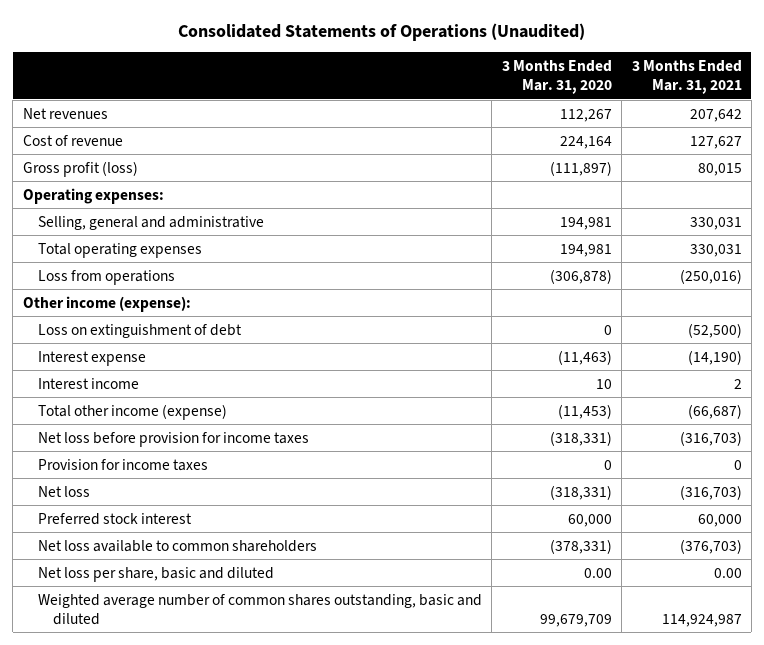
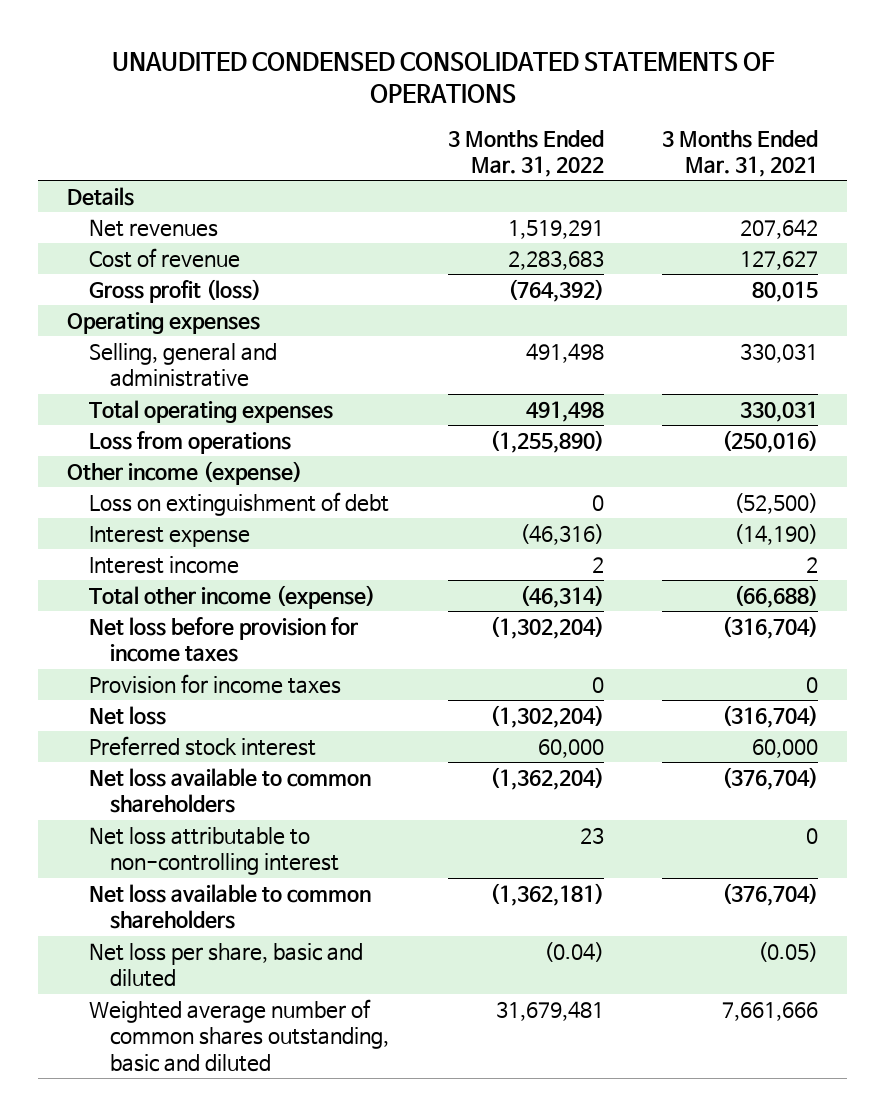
[178,22,586,41] Consolidated Statements of Operations (Unaudited) -> [111,51,775,103] UNAUDITED CONDENSED CONSOLIDATED STATEMENTS OF OPERATIONS
[501,60,612,95] 3 Months Ended Mar. 31, 2020 -> none
none -> [447,129,604,177] 3 Months Ended Mar. 31, 2022
none -> [67,187,135,207] Details
[22,187,164,204] Operating expenses: -> [67,312,261,335] Operating expenses
[22,295,191,312] Other income (expense): -> [67,461,303,486] Other income (expense)
[687,403,742,419] (66,687) -> [733,585,818,609] (66,688)
[679,430,742,446] (316,703) -> [721,616,818,640] (316,704)
[679,484,742,500] (316,703) -> [721,705,818,729] (316,704)
[679,538,742,554] (376,703) -> [721,767,818,791] (376,704)
none -> [88,827,340,876] Net loss attributable to non-controlling interest
none -> [88,884,371,930] Net loss available to common shareholders
[713,567,742,578] 0.00 -> [757,942,818,963] (0.05)
[661,613,742,627] 114,924,987 -> [721,1002,818,1022] 7,661,666

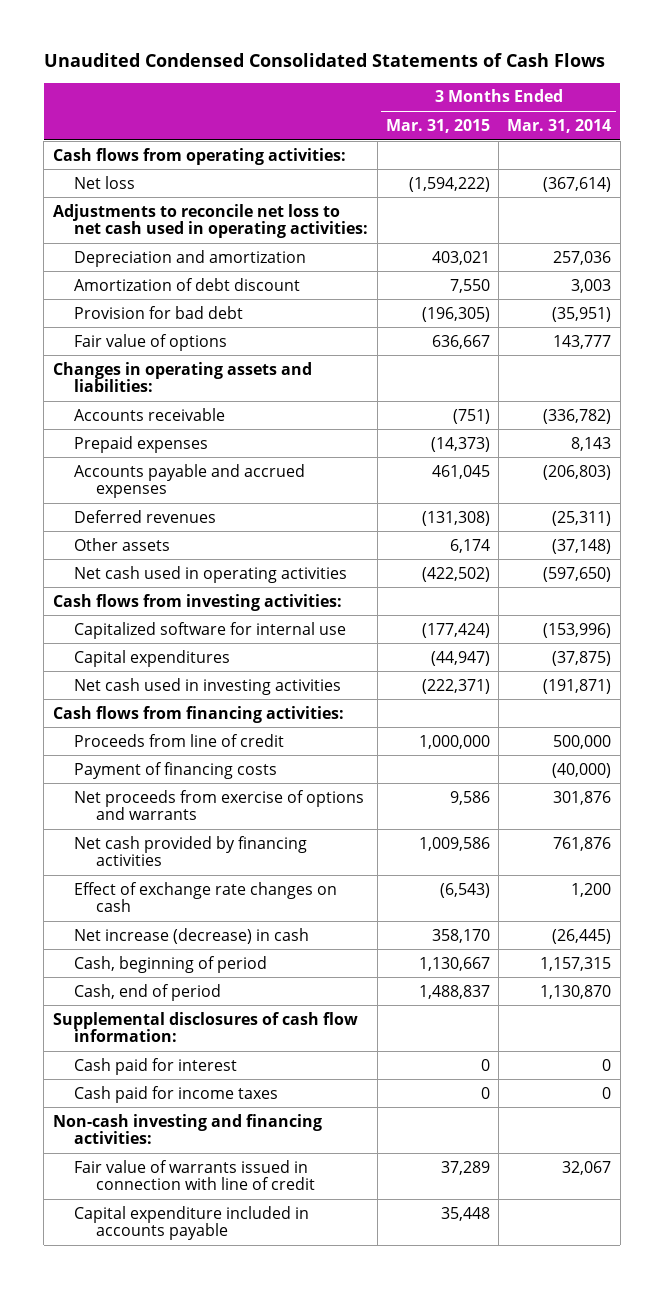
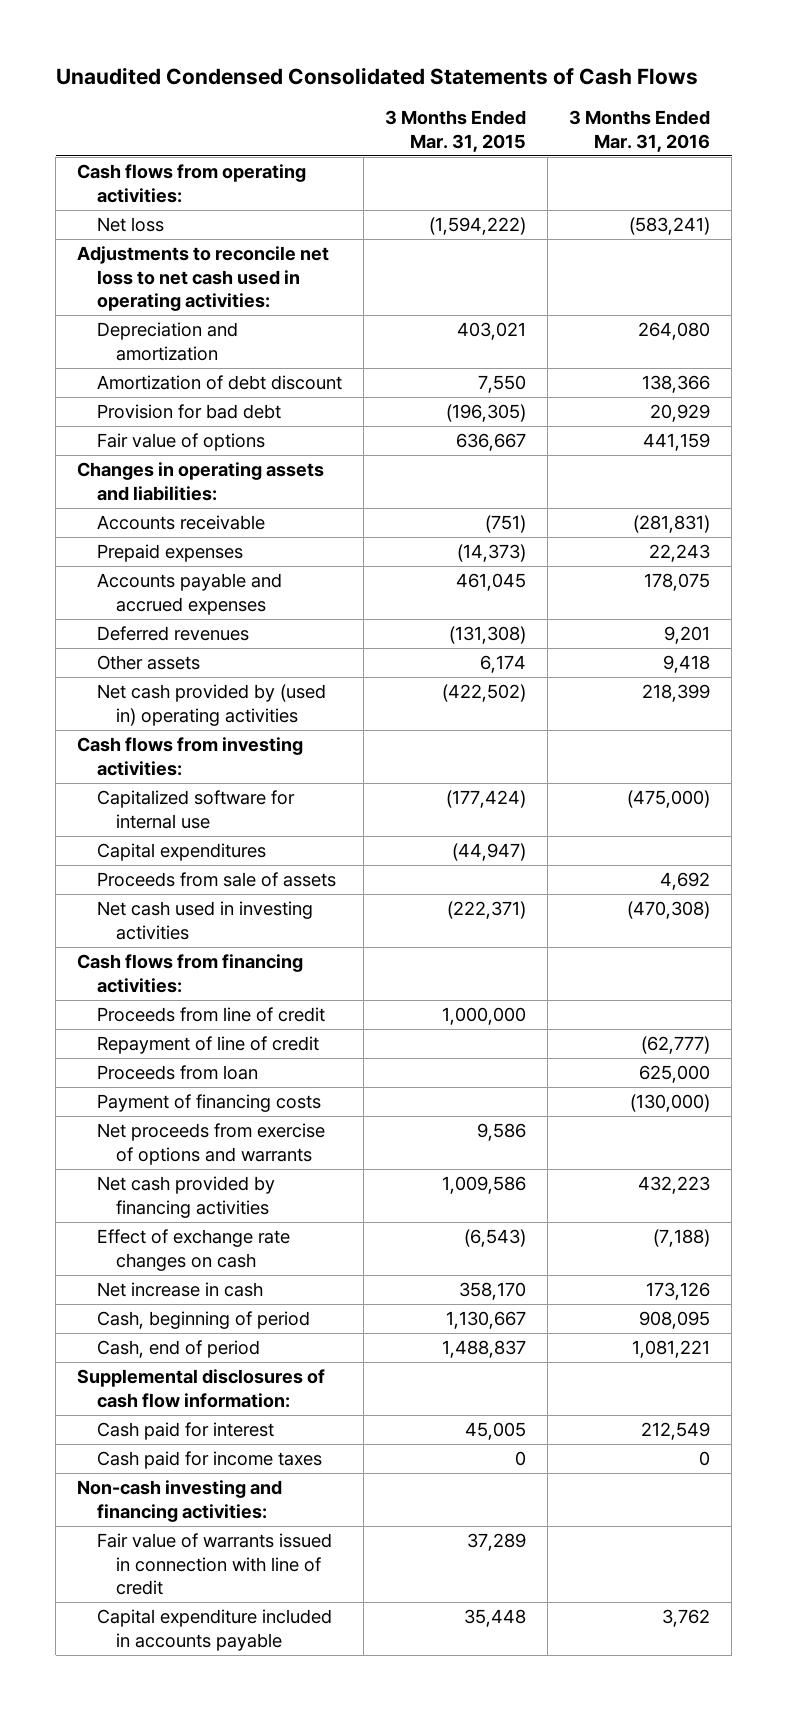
[507,118,612,133] Mar. 31, 2014 -> none
none -> [569,110,711,152] 3 Months Ended Mar. 31, 2016
[74,565,348,583] Net cash used in operating activities -> [96,684,326,726] Net cash provided by (used in) operating activities
none -> [96,872,336,888] Proceeds from sale of assets
none -> [96,1036,319,1055] Repayment of line of credit
none -> [96,1065,258,1081] Proceeds from loan
[74,927,310,944] Net increase (decrease) in cash -> [96,1282,263,1298] Net increase in cash
[480,1058,490,1071] 0 -> [464,1422,526,1441] 45,005

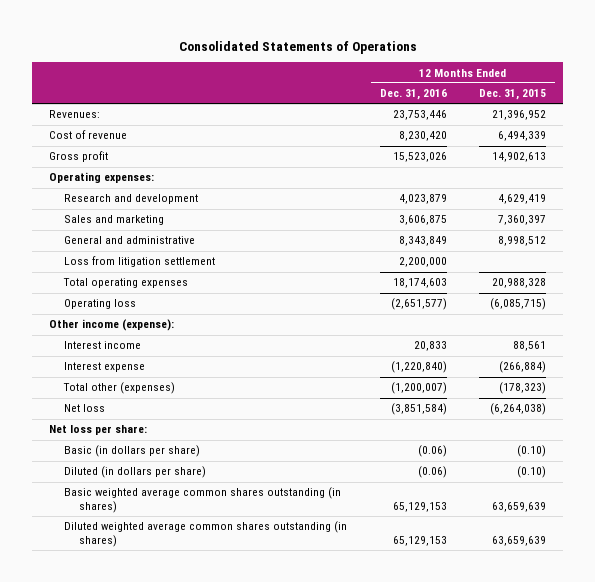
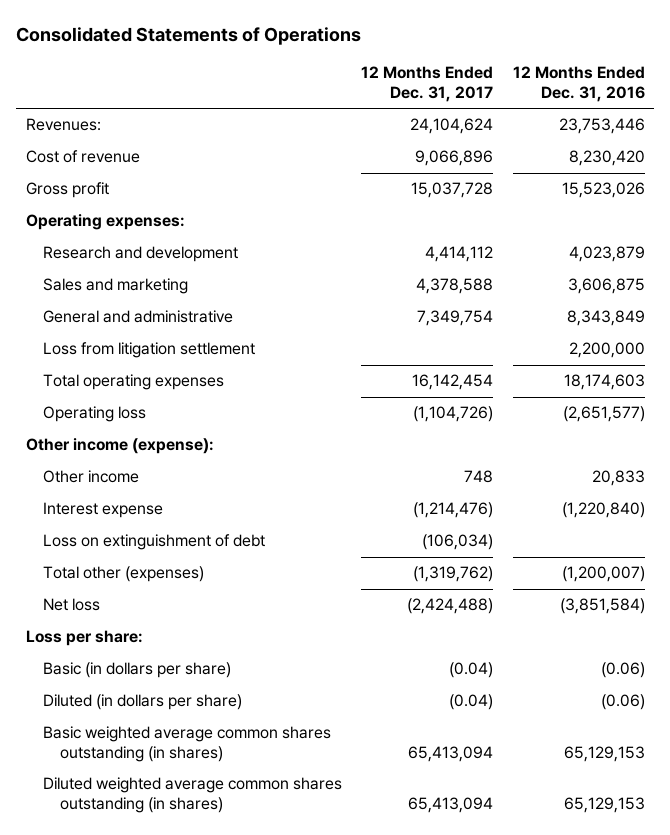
[479,89,547,101] Dec. 31, 2015 -> none
none -> [361,66,494,103] 12 Months Ended Dec. 31, 2017
[63,341,141,350] Interest income -> [43,470,140,484] Other income
none -> [43,534,266,551] Loss on extinguishment of debt
[48,425,147,436] Net loss per share: -> [25,630,143,647] Loss per share:

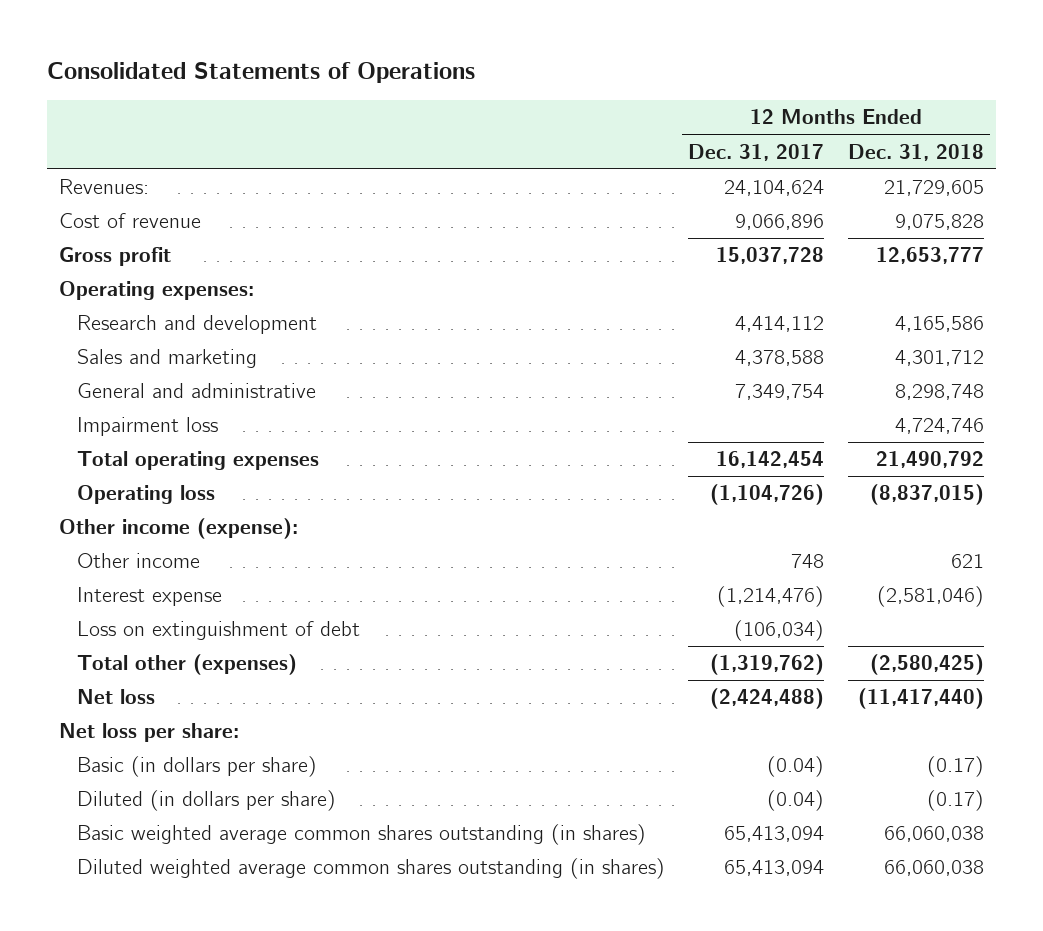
[512,66,645,103] 12 Months Ended Dec. 31, 2016 -> none
none -> [847,143,984,161] Dec. 31, 2018
[43,342,256,359] Loss from litigation settlement -> none
none -> [76,417,218,437] Impairment loss
[25,630,143,647] Loss per share: -> [59,723,240,743] Net loss per share:

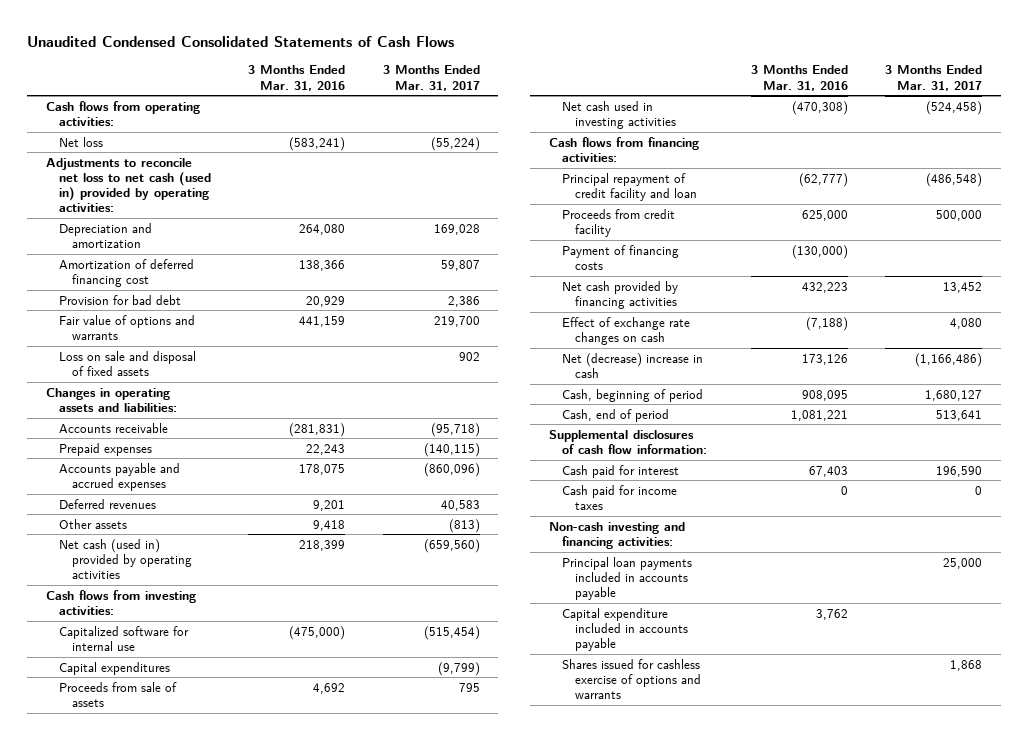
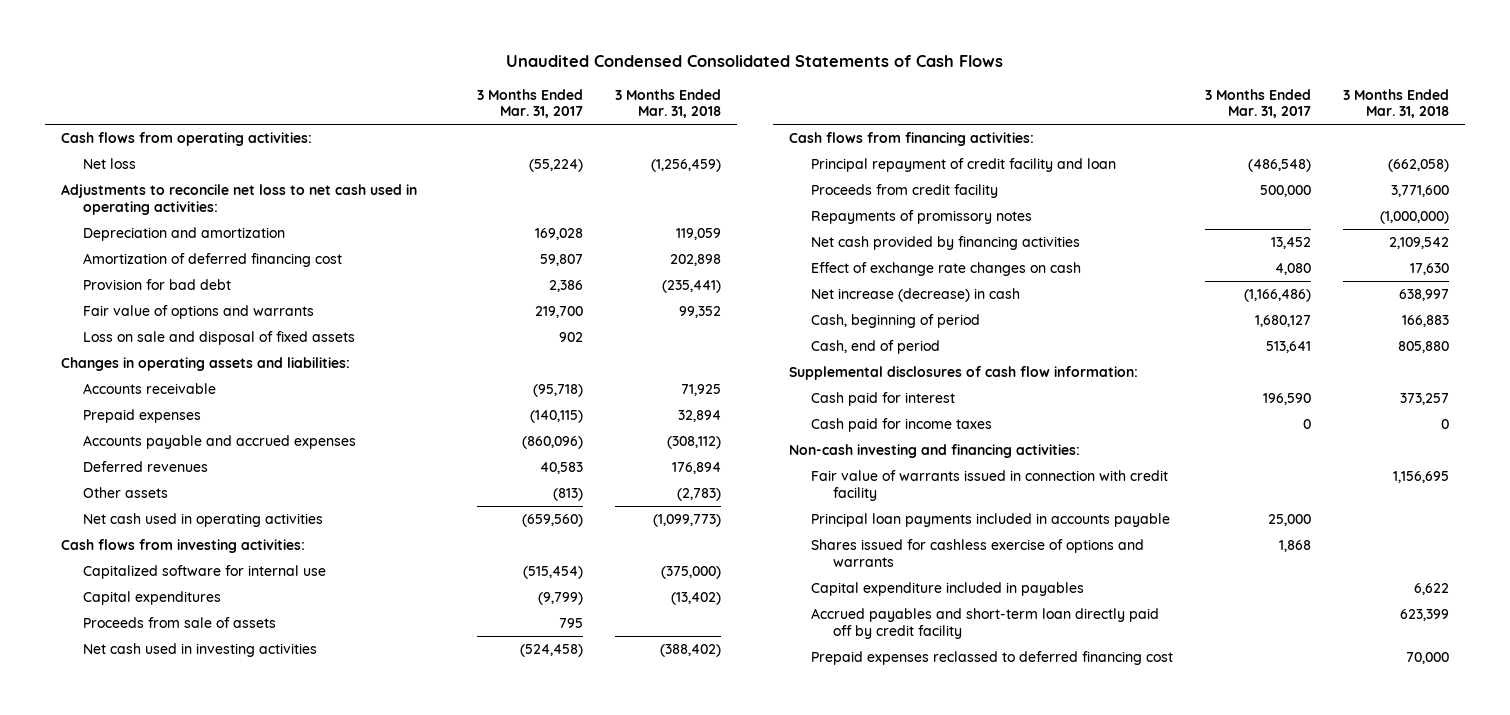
[248,65,346,91] 3 Months Ended Mar. 31, 2016 -> none
none -> [615,88,722,119] 3 Months Ended Mar. 31, 2018
[45,157,212,213] Adjustments to reconcile net loss to net cash (used in) provided by operating activities: -> [61,184,418,215] Adjustments to reconcile net loss to net cash used in operating activities:
[59,538,193,580] Net cash (used in) provided by operating activities -> [83,513,324,528] Net cash used in operating activities
[561,244,679,270] Payment of financing costs -> none
none -> [810,210,1032,225] Repayments of promissory notes
[561,352,703,378] Net (decrease) increase in cash -> [810,288,1020,303] Net increase (decrease) in cash
none -> [810,470,1168,501] Fair value of warrants issued in connection with credit facility
[561,607,688,652] Capital expenditure included in accounts payable -> none
none -> [810,582,1084,597] Capital expenditure included in payables
none -> [810,608,1159,639] Accrued payables and short-term loan directly paid off by credit facility
none -> [810,651,1173,666] Prepaid expenses reclassed to deferred financing cost

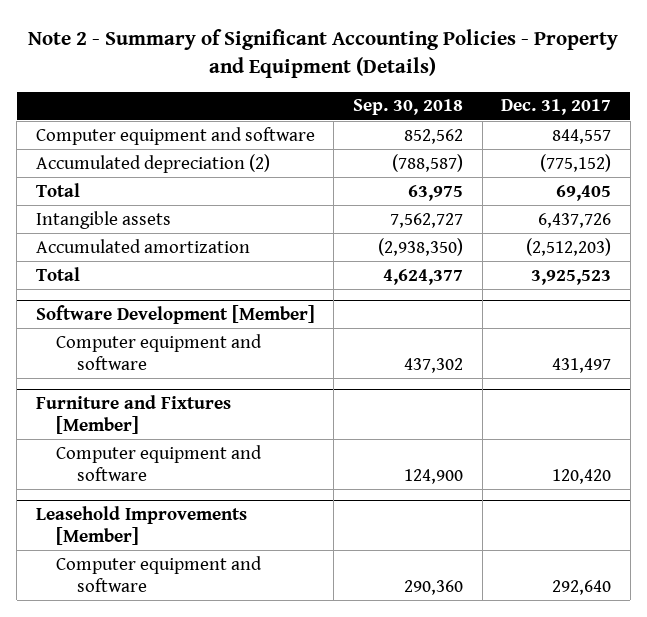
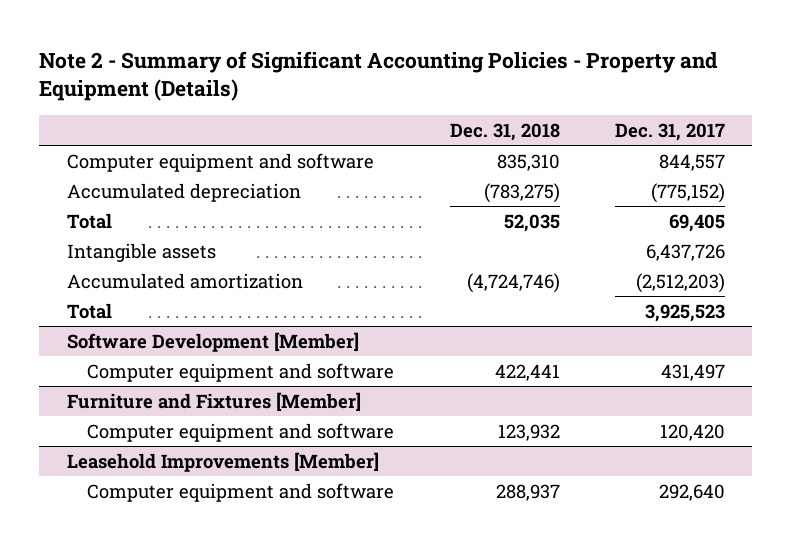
[352,99,463,116] Sep. 30, 2018 -> none
none -> [449,122,560,141] Dec. 31, 2018
[35,153,270,173] Accumulated depreciation (2) -> [66,182,301,202] Accumulated depreciation

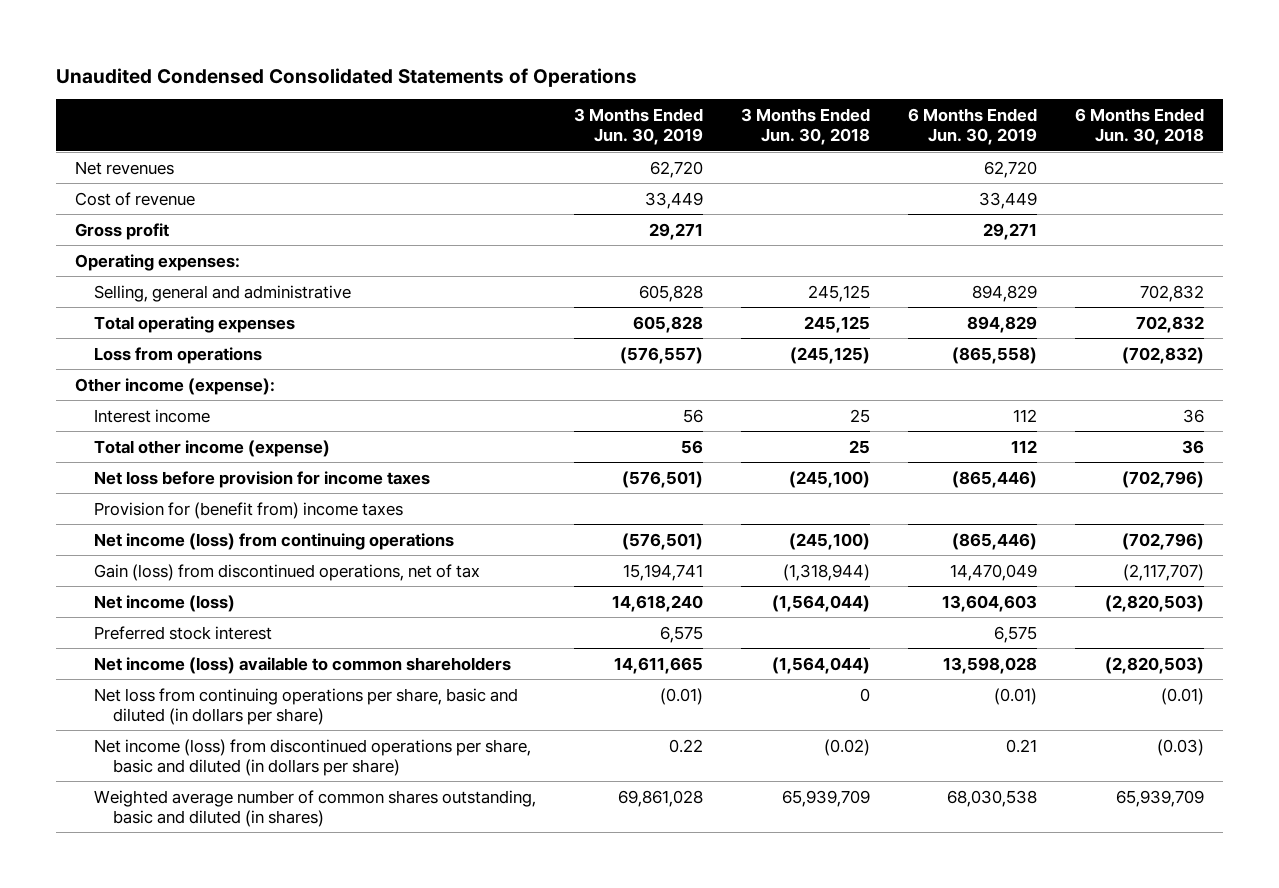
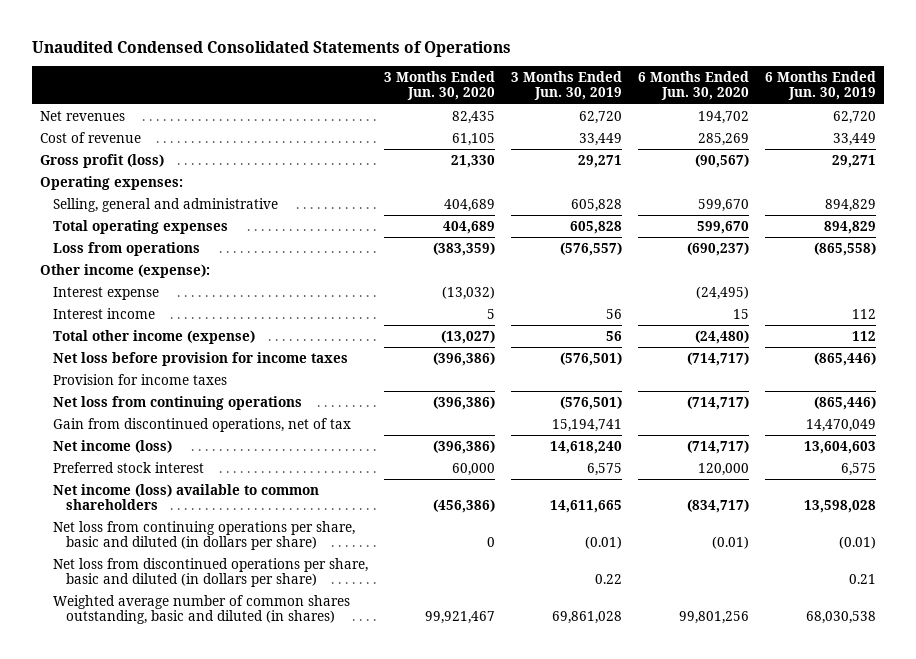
[741,108,871,146] 3 Months Ended Jun. 30, 2018 -> none
[1075,108,1205,146] 6 Months Ended Jun. 30, 2018 -> none
none -> [383,70,495,101] 3 Months Ended Jun. 30, 2020
none -> [637,70,749,101] 6 Months Ended Jun. 30, 2020
[75,222,170,240] Gross profit -> [39,153,164,168] Gross profit (loss)
none -> [52,286,159,300] Interest expense
[94,501,404,519] Provision for (benefit from) income taxes -> [52,373,227,385] Provision for income taxes
[94,532,455,550] Net income (loss) from continuing operations -> [52,395,302,410] Net loss from continuing operations
[94,563,481,581] Gain (loss) from discontinued operations, net of tax -> [52,417,351,432] Gain from discontinued operations, net of tax
[94,738,532,776] Net income (loss) from discontinued operations per share, basic and diluted (in dollars per share) -> [52,557,368,588] Net loss from discontinued operations per share, basic and diluted (in dollars per share)

